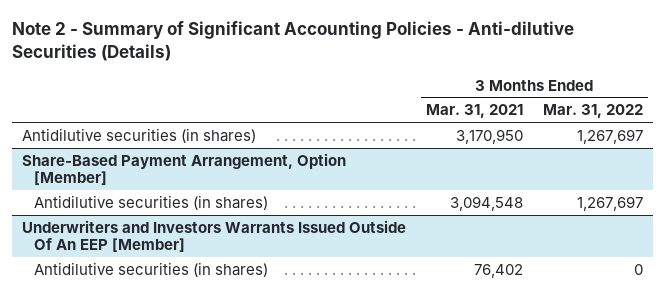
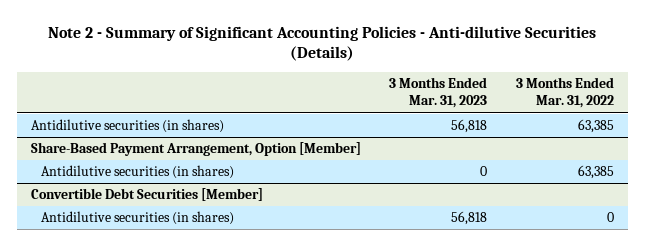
[425,104,523,119] Mar. 31, 2021 -> none
none -> [389,77,488,109] 3 Months Ended Mar. 31, 2023
[576,128,643,144] 1,267,697 -> [577,119,614,134] 63,385
[22,219,407,253] Underwriters and Investors Warrants Issued Outside Of An EEP [Member] -> none
[576,195,643,211] 1,267,697 -> [577,165,614,180] 63,385
none -> [30,188,263,202] Convertible Debt Securities [Member]

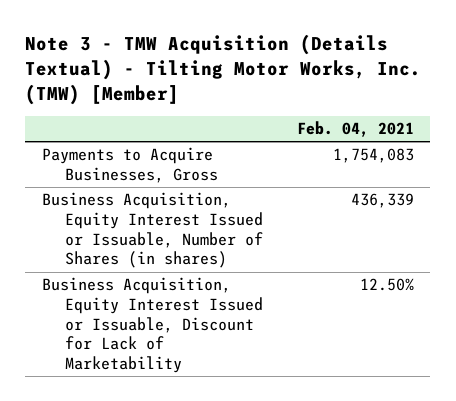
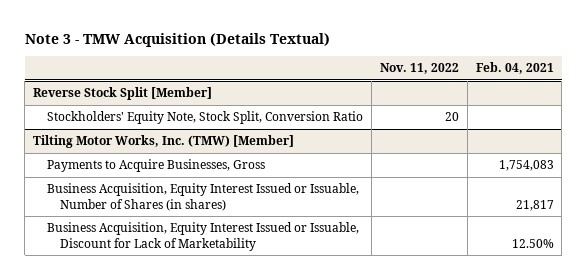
[25,34,422,105] Note 3 - TMW Acquisition (Details Textual) - Tilting Motor Works, Inc. (TMW) [Member] -> [24,32,330,47] Note 3 - TMW Acquisition (Details Textual)
none -> [379,63,459,75] Nov. 11, 2022
none -> [33,87,213,101] Reverse Stock Split [Member]
none -> [46,111,363,125] Stockholders' Equity Note, Stock Split, Conversion Ratio
none -> [33,135,295,149] Tilting Motor Works, Inc. (TMW) [Member]
[350,193,414,209] 436,339 -> [515,199,554,211] 21,817

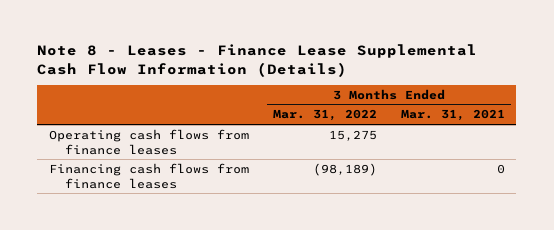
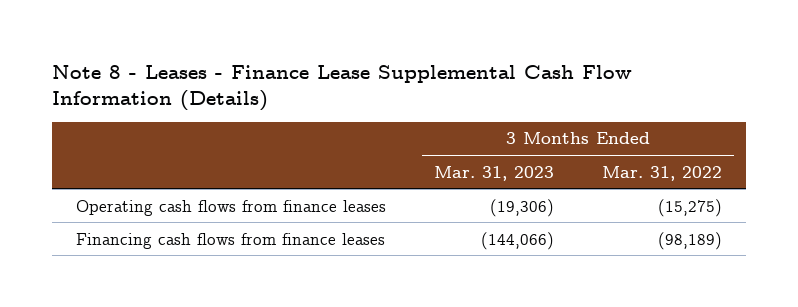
[400,109,505,122] Mar. 31, 2021 -> none
none -> [433,165,554,181] Mar. 31, 2023
[328,129,377,141] 15,275 -> [657,198,722,217] (15,275)

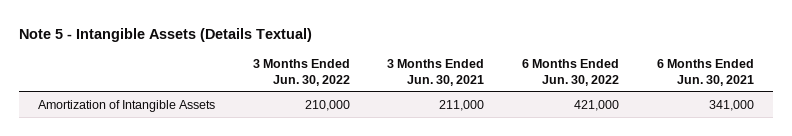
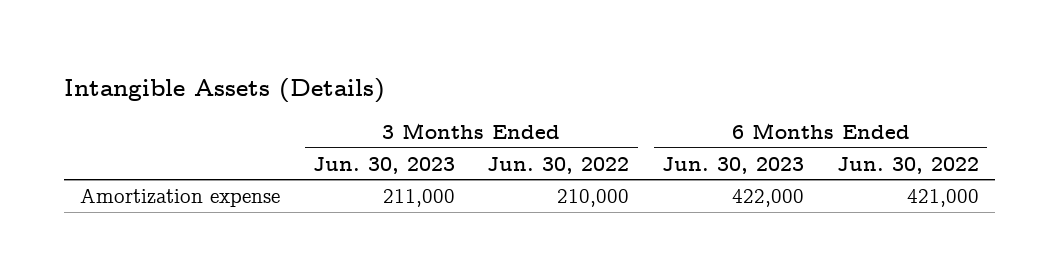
[18,27,312,42] Note 5 - Intangible Assets (Details Textual) -> [63,77,385,103] Intangible Assets (Details)
[387,58,485,86] 3 Months Ended Jun. 30, 2021 -> none
[657,58,755,86] 6 Months Ended Jun. 30, 2021 -> none
none -> [312,156,455,174] Jun. 30, 2023
none -> [662,156,805,174] Jun. 30, 2023
[37,99,215,112] Amortization of Intangible Assets -> [79,187,280,207] Amortization expense

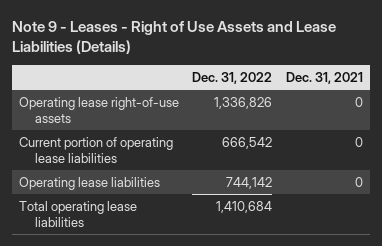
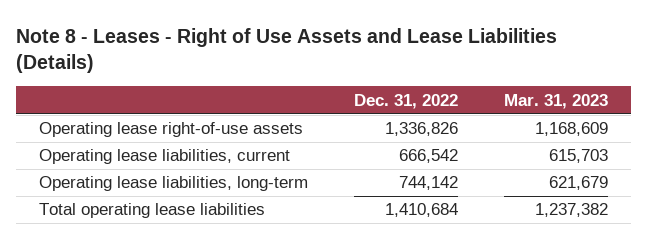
[11,20,336,55] Note 9 - Leases - Right of Use Assets and Lease Liabilities (Details) -> [16,27,558,74] Note 8 - Leases - Right of Use Assets and Lease Liabilities (Details)
[286,72,364,85] Dec. 31, 2021 -> none
none -> [504,93,609,109] Mar. 31, 2023
[18,136,173,163] Current portion of operating lease liabilities -> [39,149,291,165] Operating lease liabilities, current
[18,176,160,190] Operating lease liabilities -> [39,176,309,192] Operating lease liabilities, long-term

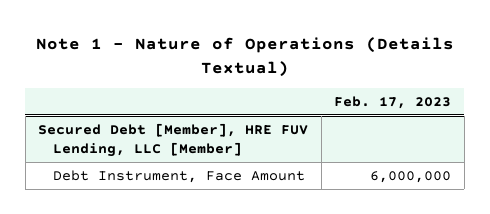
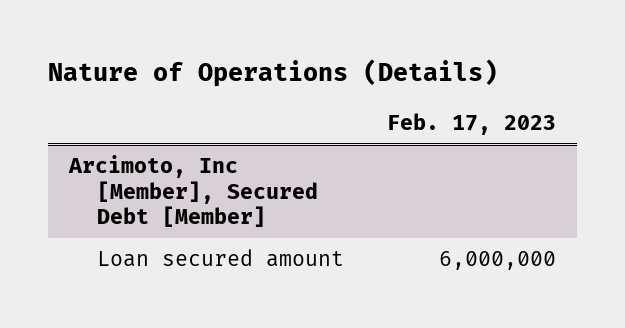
[35,37,454,77] Note 1 - Nature of Operations (Details Textual) -> [48,58,499,87] Nature of Operations (Details)
[38,123,309,158] Secured Debt [Member], HRE FUV Lending, LLC [Member] -> none
none -> [68,155,319,228] Arcimoto, Inc [Member], Secured Debt [Member]
[53,170,306,184] Debt Instrument, Face Amount -> [97,249,345,268] Loan secured amount

